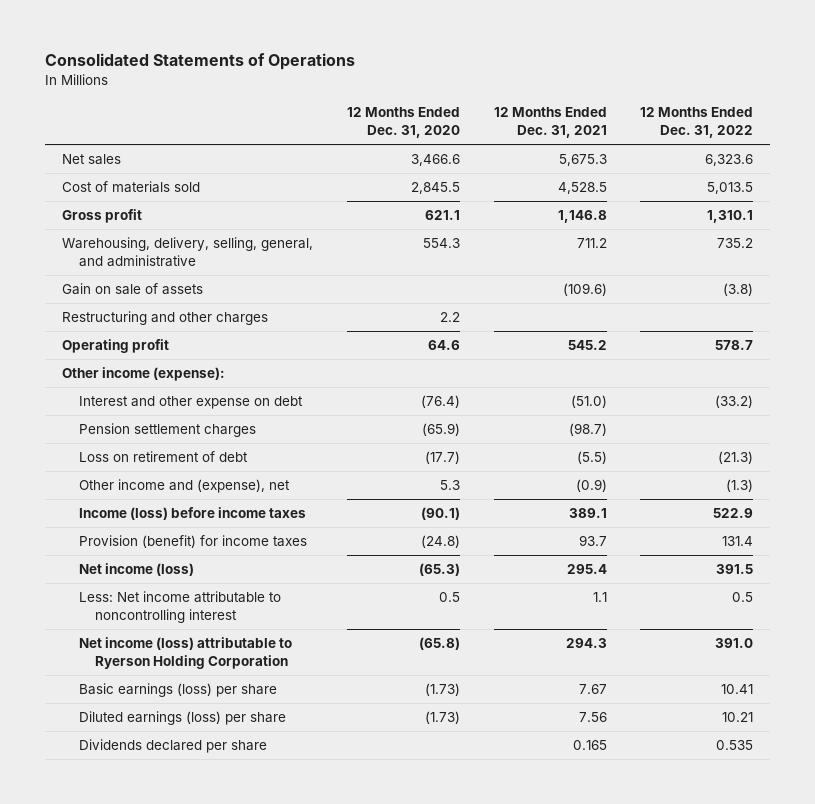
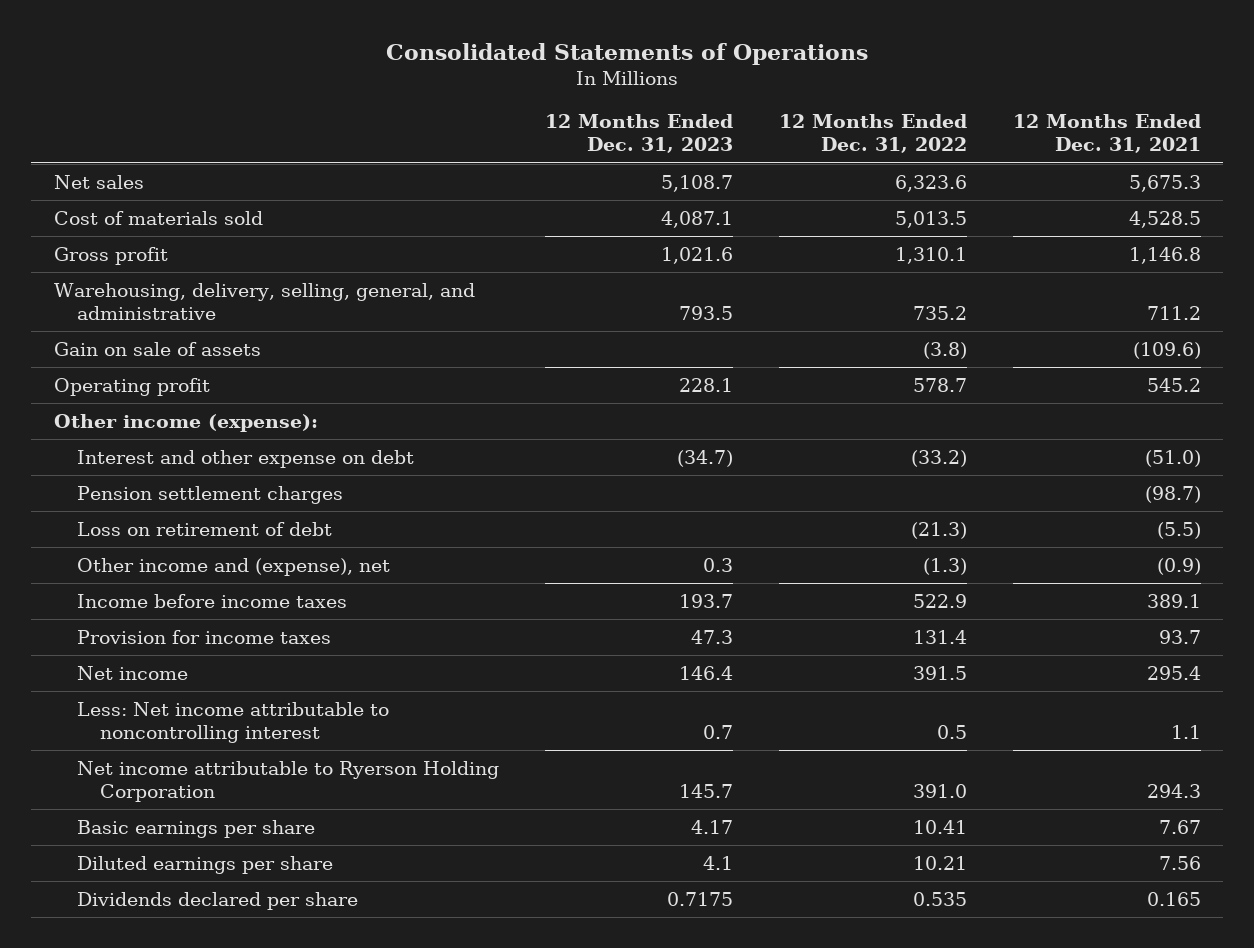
[346,107,460,139] 12 Months Ended Dec. 31, 2020 -> none
none -> [544,113,733,154] 12 Months Ended Dec. 31, 2023
[61,311,268,326] Restructuring and other charges -> none
[78,507,306,521] Income (loss) before income taxes -> [77,593,348,608] Income before income taxes
[78,535,307,549] Provision (benefit) for income taxes -> [77,629,332,644] Provision for income taxes
[78,563,194,577] Net income (loss) -> [77,665,189,680] Net income
[78,637,292,669] Net income (loss) attributable to Ryerson Holding Corporation -> [77,760,500,803] Net income attributable to Ryerson Holding Corporation
[78,683,277,698] Basic earnings (loss) per share -> [77,819,316,838] Basic earnings per share
[78,711,286,726] Diluted earnings (loss) per share -> [77,855,334,874] Diluted earnings per share

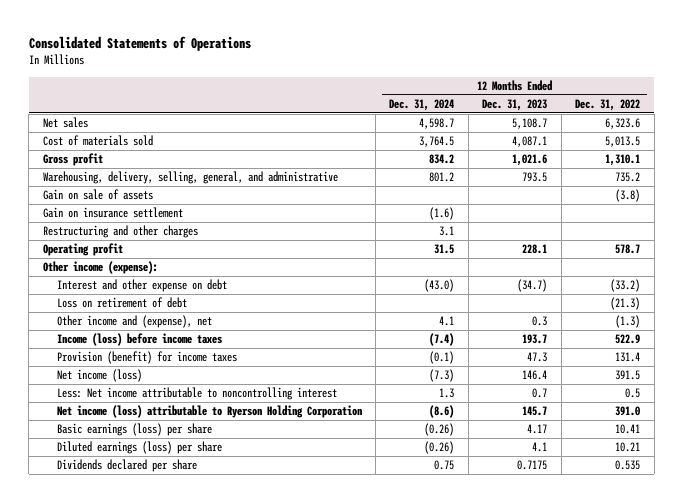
[1012,113,1201,154] 12 Months Ended Dec. 31, 2021 -> none
none -> [389,98,455,111] Dec. 31, 2024
none -> [42,207,183,219] Gain on insurance settlement
none -> [42,225,198,239] Restructuring and other charges
[77,485,344,504] Pension settlement charges -> none
[77,593,348,608] Income before income taxes -> [56,333,222,347] Income (loss) before income taxes
[77,629,332,644] Provision for income taxes -> [56,351,237,365] Provision (benefit) for income taxes
[77,665,189,680] Net income -> [56,369,142,383] Net income (loss)
[77,760,500,803] Net income attributable to Ryerson Holding Corporation -> [56,405,362,419] Net income (loss) attributable to Ryerson Holding Corporation
[77,819,316,838] Basic earnings per share -> [56,423,212,437] Basic earnings (loss) per share
[77,855,334,874] Diluted earnings per share -> [56,441,222,455] Diluted earnings (loss) per share

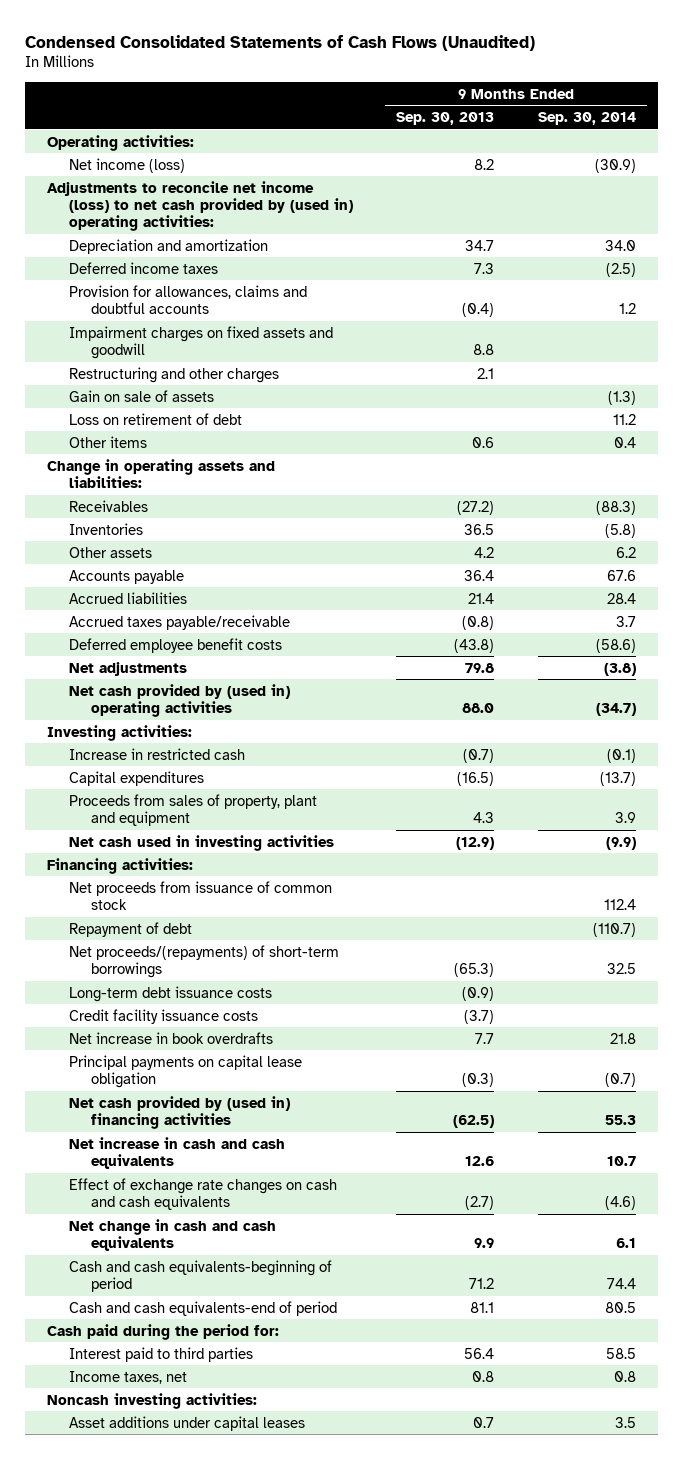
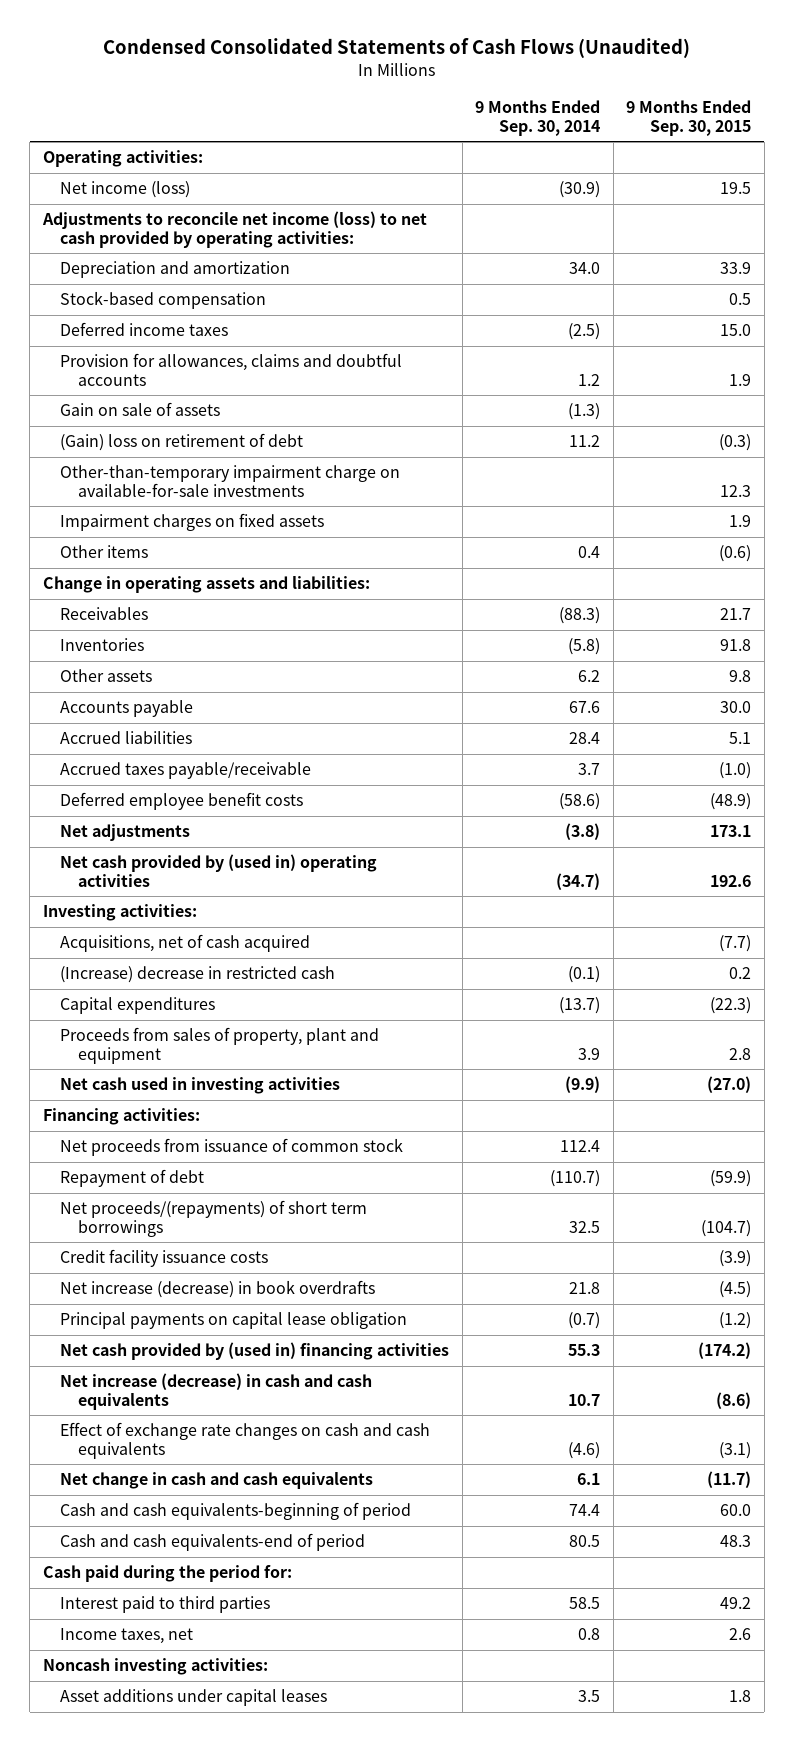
[396,112,495,126] Sep. 30, 2013 -> none
none -> [626,99,752,136] 9 Months Ended Sep. 30, 2015
[46,180,353,232] Adjustments to reconcile net income (loss) to net cash provided by (used in) operating activities: -> [41,211,427,248] Adjustments to reconcile net income (loss) to net cash provided by operating activities:
none -> [60,291,267,310] Stock-based compensation
[68,325,333,360] Impairment charges on fixed assets and goodwill -> none
[68,366,279,383] Restructuring and other charges -> none
[68,412,242,425] Loss on retirement of debt -> [60,433,304,452] (Gain) loss on retirement of debt
none -> [60,465,401,497] Other-than-temporary impairment charge on available-for-sale investments
none -> [60,513,325,532] Impairment charges on fixed assets
none -> [60,934,311,953] Acquisitions, net of cash acquired
[68,747,245,760] Increase in restricted cash -> [60,966,336,984] (Increase) decrease in restricted cash
[68,985,272,1002] Long-term debt issuance costs -> none
[68,944,339,979] Net proceeds/(repayments) of short-term borrowings -> [60,1200,368,1237] Net proceeds/(repayments) of short term borrowings
[68,1031,273,1044] Net increase in book overdrafts -> [60,1280,376,1299] Net increase (decrease) in book overdrafts
[68,1136,285,1170] Net increase in cash and cash equivalents -> [60,1373,373,1410] Net increase (decrease) in cash and cash equivalents

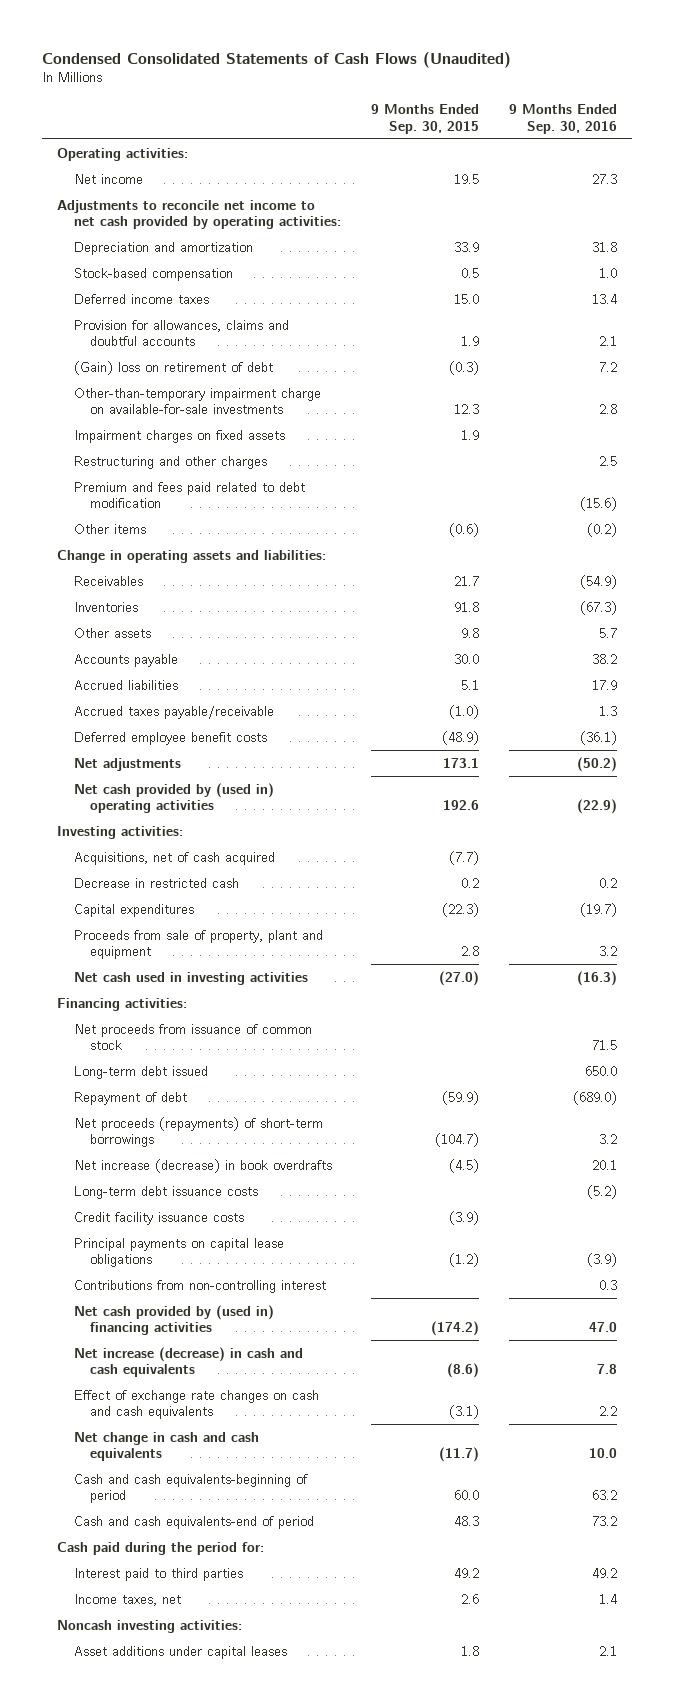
[475,99,601,136] 9 Months Ended Sep. 30, 2014 -> none
none -> [509,103,618,134] 9 Months Ended Sep. 30, 2016
[60,181,191,199] Net income (loss) -> [73,173,143,184] Net income
[41,211,427,248] Adjustments to reconcile net income (loss) to net cash provided by operating activities: -> [57,199,341,230] Adjustments to reconcile net income to net cash provided by operating activities:
[60,402,221,417] Gain on sale of assets -> none
none -> [73,455,267,469] Restructuring and other charges
none -> [73,481,305,509] Premium and fees paid related to debt modification
[60,966,336,984] (Increase) decrease in restricted cash -> [73,877,239,888] Decrease in restricted cash
[60,1027,380,1064] Proceeds from sales of property, plant and equipment -> [73,929,323,960] Proceeds from sale of property, plant and equipment
none -> [73,1065,208,1079] Long-term debt issued
[60,1200,368,1237] Net proceeds/(repayments) of short term borrowings -> [73,1116,323,1148] Net proceeds (repayments) of short-term borrowings
none -> [73,1185,258,1199] Long-term debt issuance costs
[60,1249,269,1268] Credit facility issuance costs -> [73,1211,244,1225] Credit facility issuance costs
[60,1312,408,1330] Principal payments on capital lease obligation -> [73,1237,284,1268] Principal payments on capital lease obligations
none -> [73,1279,326,1293] Contributions from non-controlling interest

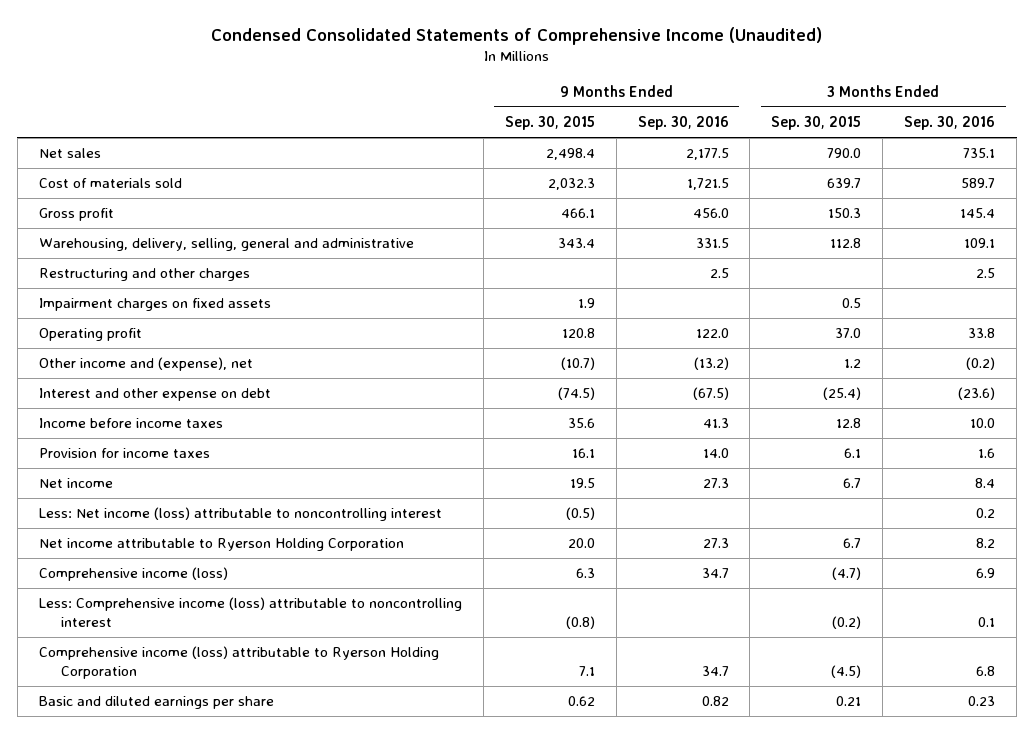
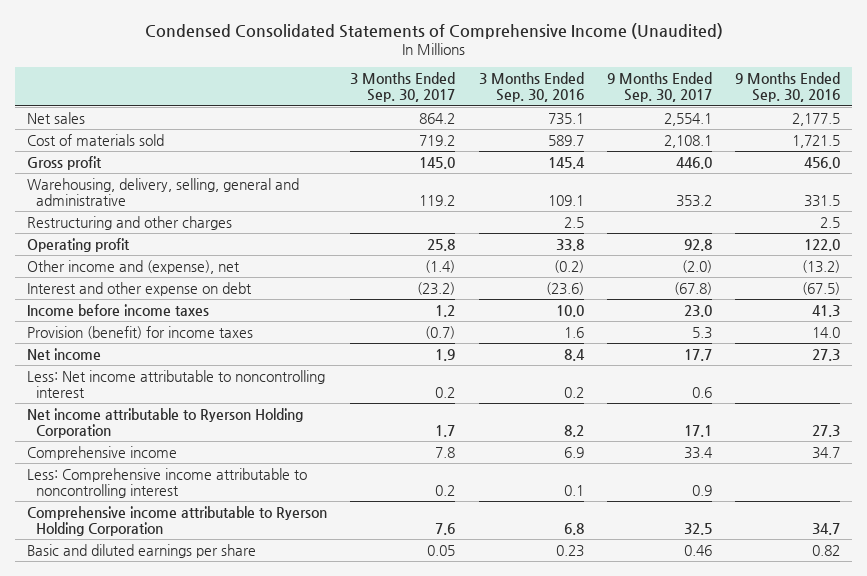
[504,116,595,131] Sep. 30, 2015 -> none
[771,116,862,131] Sep. 30, 2015 -> none
none -> [350,72,456,103] 3 Months Ended Sep. 30, 2017
none -> [606,72,712,103] 9 Months Ended Sep. 30, 2017
[38,298,271,312] Impairment charges on fixed assets -> none
[38,448,210,459] Provision for income taxes -> [26,325,253,339] Provision (benefit) for income taxes
[38,507,442,522] Less: Net income (loss) attributable to noncontrolling interest -> [26,369,325,398] Less: Net income attributable to noncontrolling interest
[38,567,228,582] Comprehensive income (loss) -> [26,445,177,460] Comprehensive income
[38,597,462,628] Less: Comprehensive income (loss) attributable to noncontrolling interest -> [26,467,307,498] Less: Comprehensive income attributable to noncontrolling interest
[38,646,439,680] Comprehensive income (loss) attributable to Ryerson Holding Corporation -> [26,505,327,536] Comprehensive income attributable to Ryerson Holding Corporation

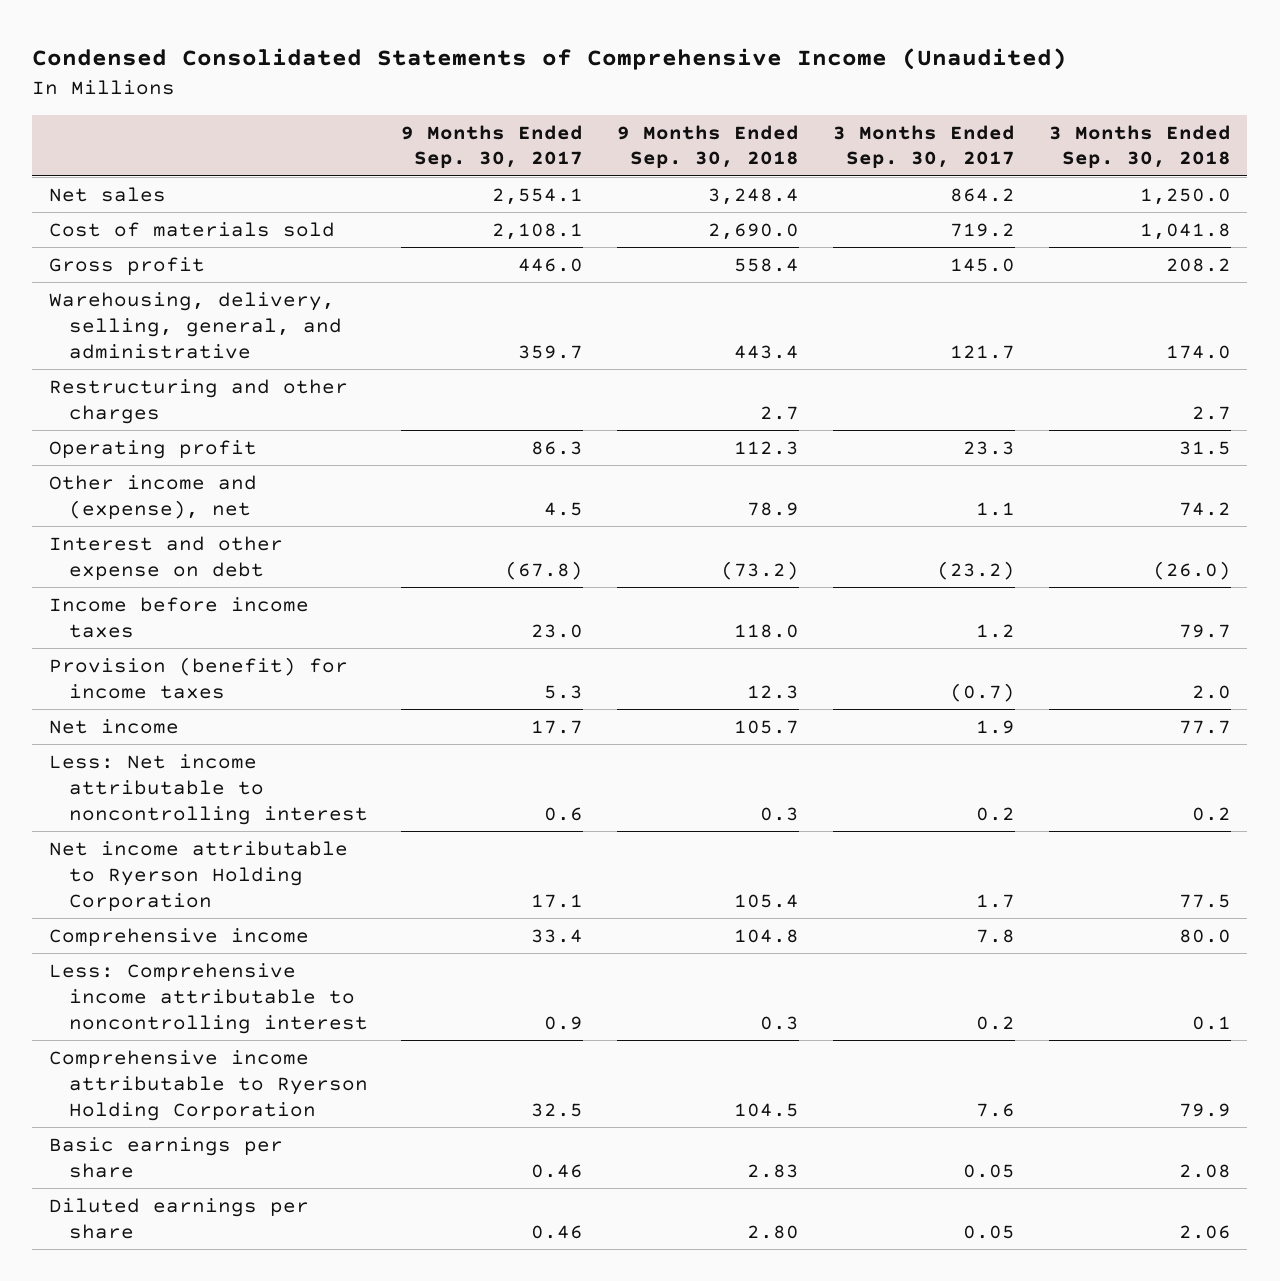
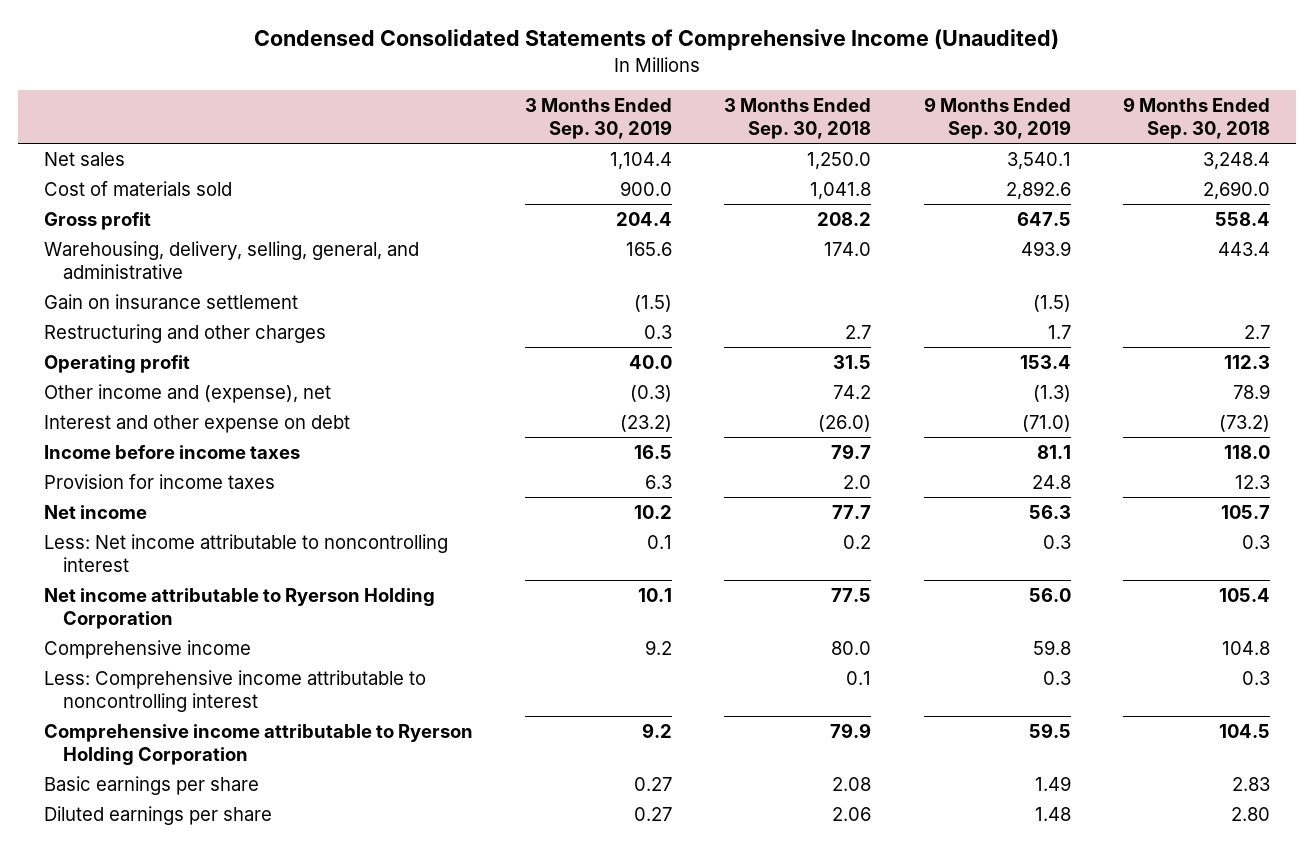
[401,124,584,169] 9 Months Ended Sep. 30, 2017 -> none
[832,124,1015,169] 3 Months Ended Sep. 30, 2017 -> none
none -> [524,97,672,140] 3 Months Ended Sep. 30, 2019
none -> [923,96,1071,140] 9 Months Ended Sep. 30, 2019
none -> [43,293,298,309] Gain on insurance settlement
[49,656,349,699] Provision (benefit) for income taxes -> [43,473,275,489] Provision for income taxes

